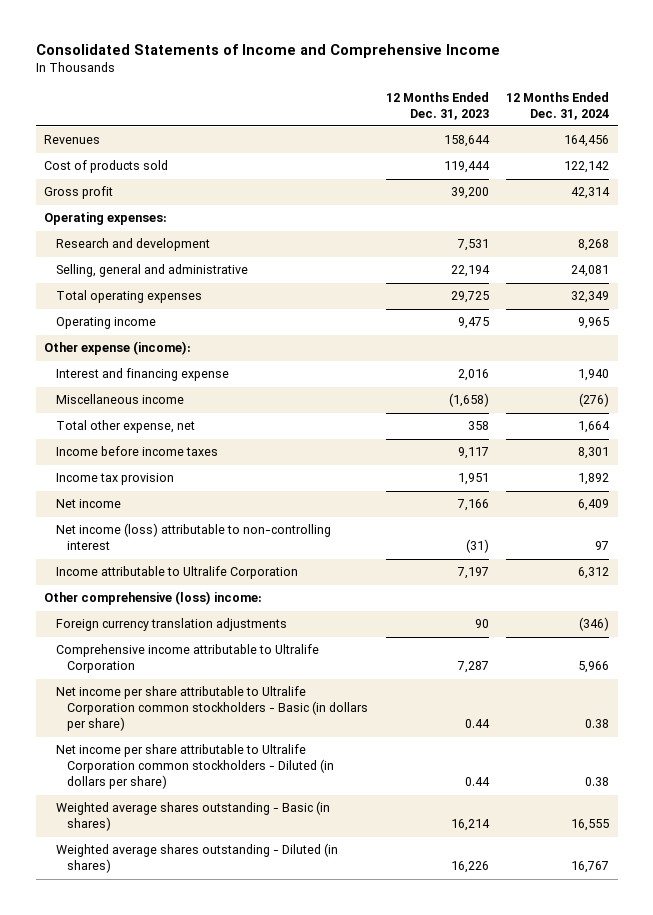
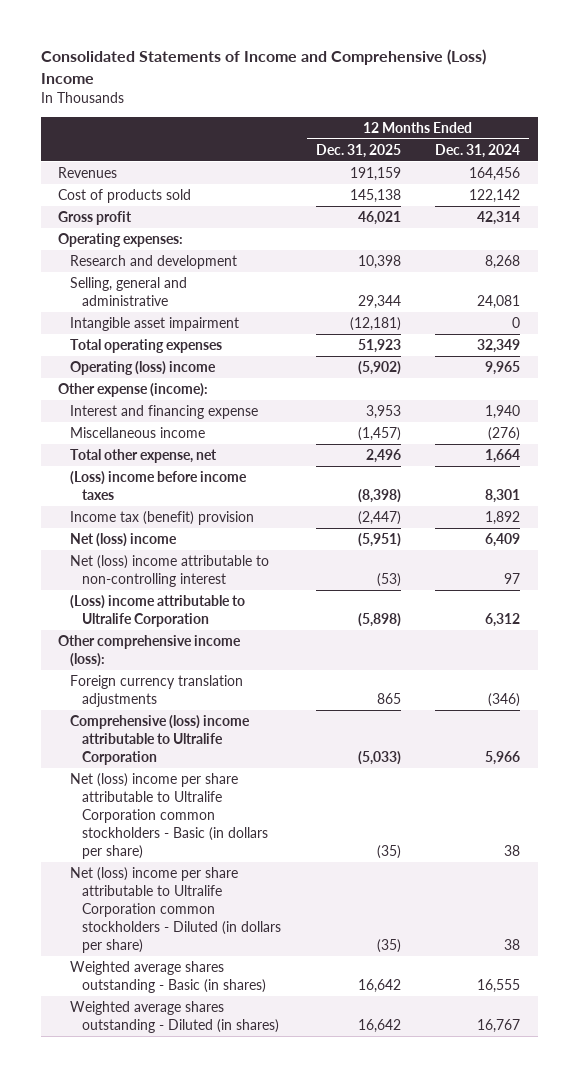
[35,44,500,59] Consolidated Statements of Income and Comprehensive Income -> [40,49,486,85] Consolidated Statements of Income and Comprehensive (Loss) Income
[385,91,489,120] 12 Months Ended Dec. 31, 2023 -> none
none -> [315,143,401,158] Dec. 31, 2025
none -> [70,316,240,331] Intangible asset impairment
[55,317,156,330] Operating income -> [70,360,217,375] Operating (loss) income
[55,446,218,457] Income before income taxes -> [70,470,248,500] (Loss) income before income taxes
[55,473,174,486] Income tax provision -> [70,510,255,525] Income tax (benefit) provision
[55,499,121,509] Net income -> [70,532,178,547] Net (loss) income
[55,523,331,551] Net income (loss) attributable to non-controlling interest -> [70,554,270,587] Net (loss) income attributable to non-controlling interest
[55,566,298,580] Income attributable to Ultralife Corporation -> [70,594,246,627] (Loss) income attributable to Ultralife Corporation
[44,591,263,606] Other comprehensive (loss) income: -> [57,634,241,667] Other comprehensive income (loss):
[55,644,319,674] Comprehensive income attributable to Ultralife Corporation -> [70,714,251,765] Comprehensive (loss) income attributable to Ultralife Corporation
[55,686,369,732] Net income per share attributable to Ultralife Corporation common stockholders - Basic (in dollars per share) -> [70,772,269,859] Net (loss) income per share attributable to Ultralife Corporation common stockholders - Basic (in dollars per share)
[585,719,610,729] 0.38 -> [504,844,521,856] 38
[55,744,335,790] Net income per share attributable to Ultralife Corporation common stockholders - Diluted (in dollars per share) -> [70,866,282,953] Net (loss) income per share attributable to Ultralife Corporation common stockholders - Diluted (in dollars per share)
[585,777,610,787] 0.38 -> [504,938,521,950] 38

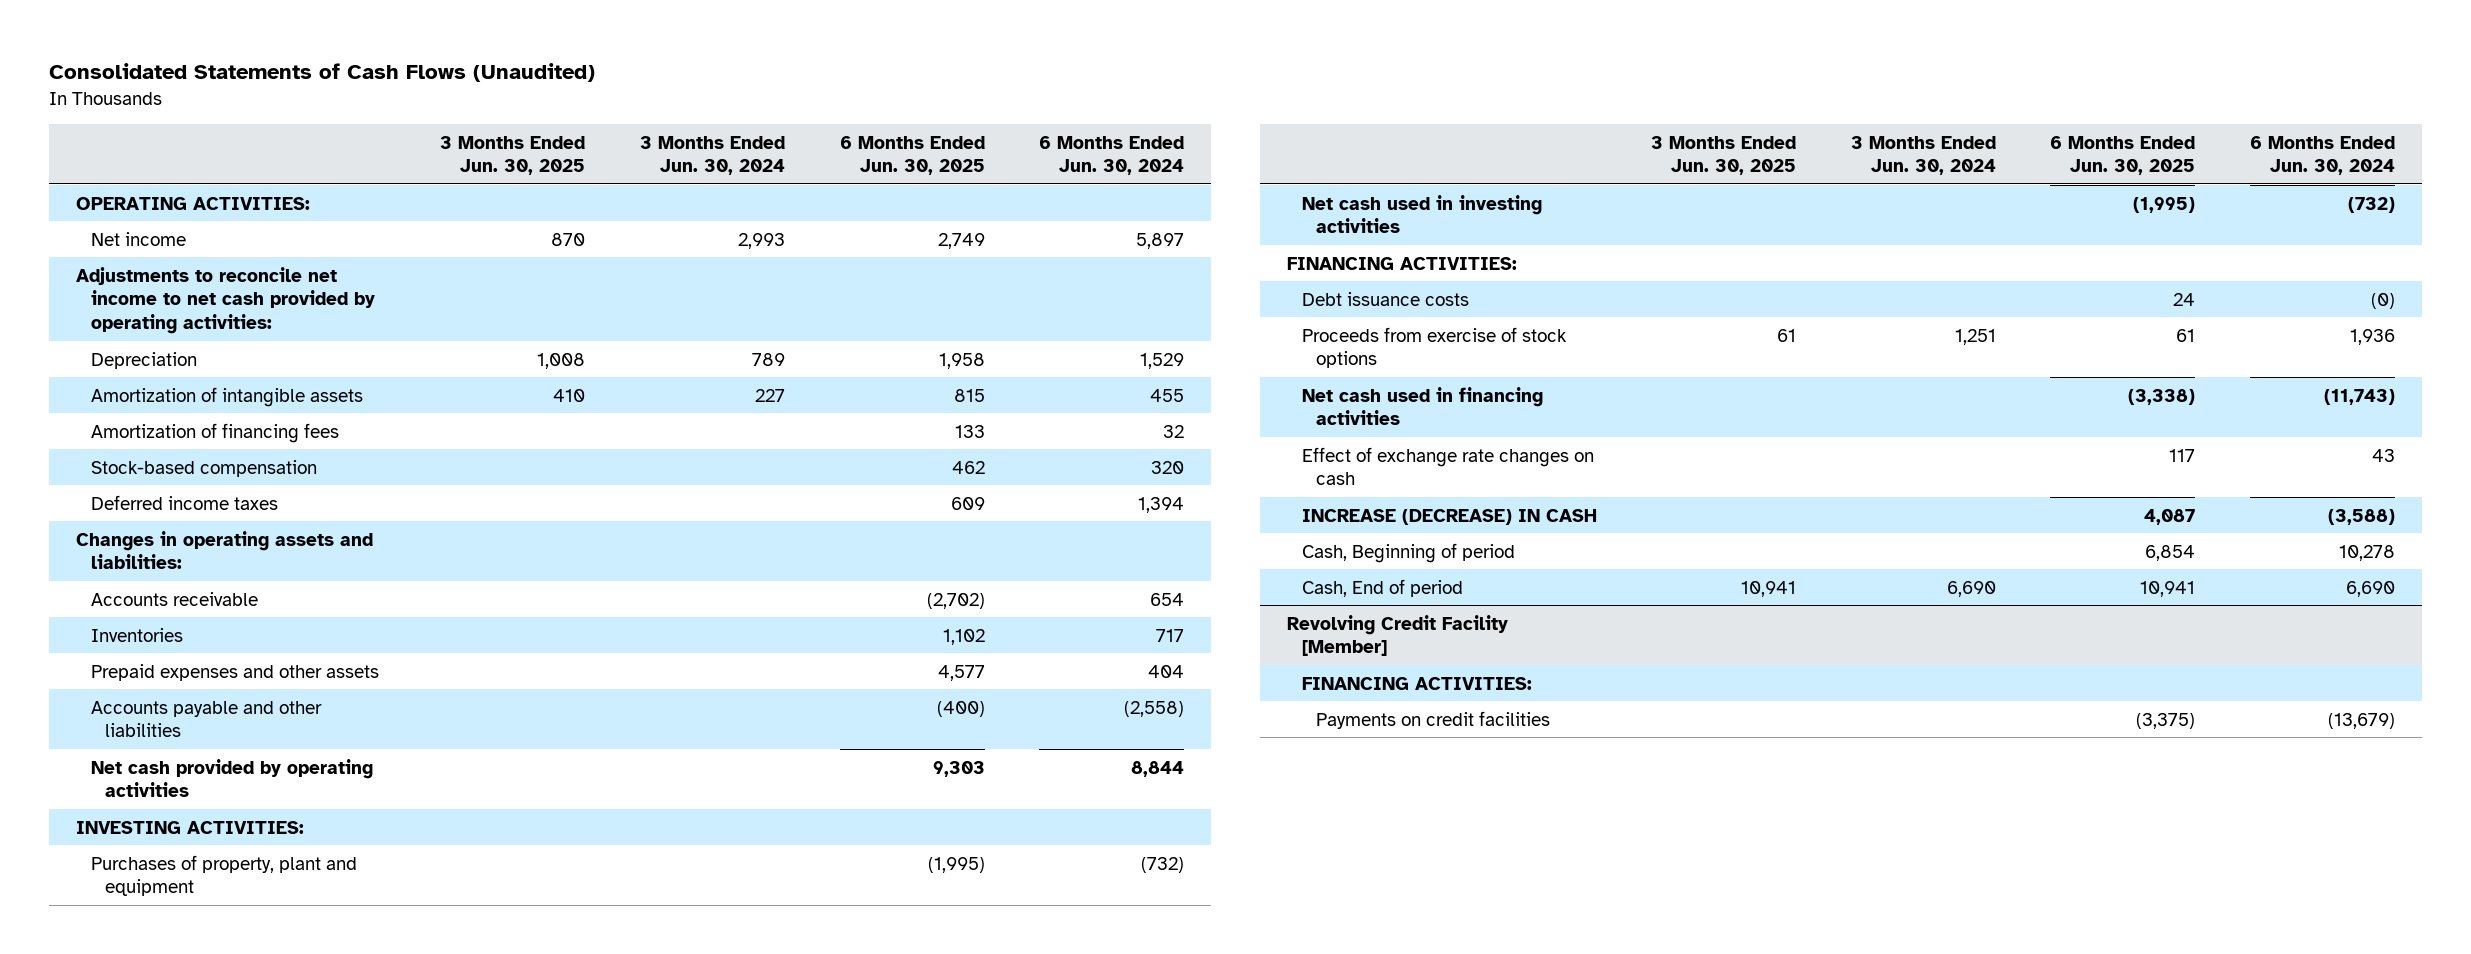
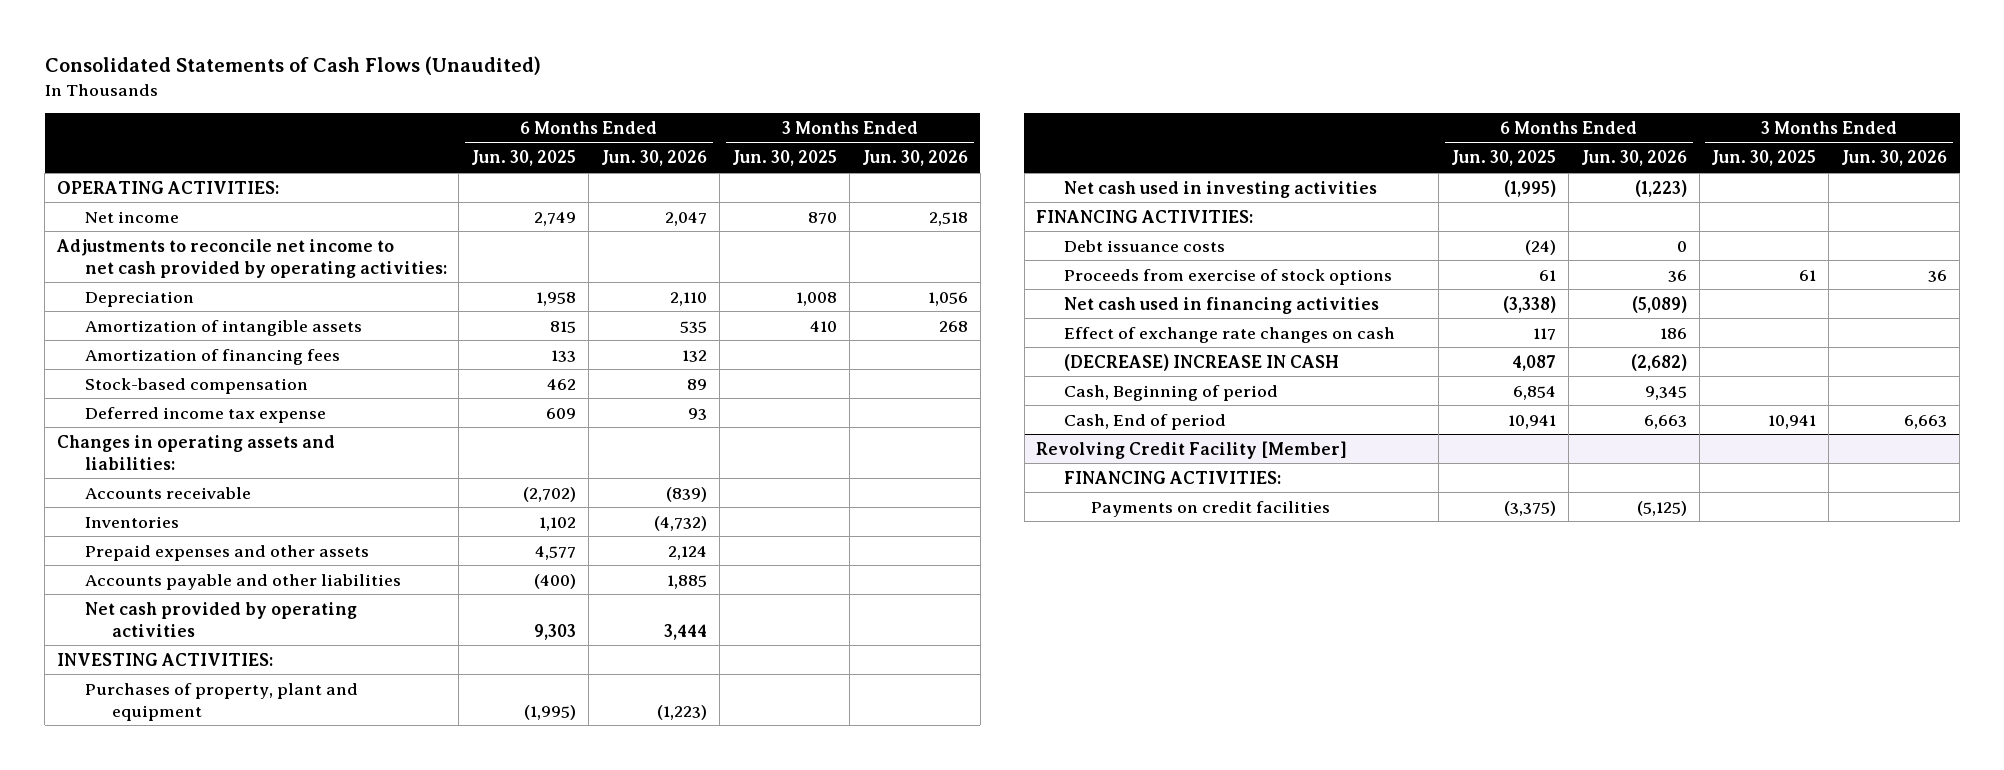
[639,135,785,176] 3 Months Ended Jun. 30, 2024 -> none
[1039,135,1185,176] 6 Months Ended Jun. 30, 2024 -> none
none -> [601,150,708,167] Jun. 30, 2026
none -> [861,150,968,167] Jun. 30, 2026
[90,494,278,510] Deferred income taxes -> [84,406,326,423] Deferred income tax expense
[2173,292,2196,306] 24 -> [1524,239,1556,255] (24)
[1301,508,1597,525] INCREASE (DECREASE) IN CASH -> [1063,353,1339,371] (DECREASE) INCREASE IN CASH

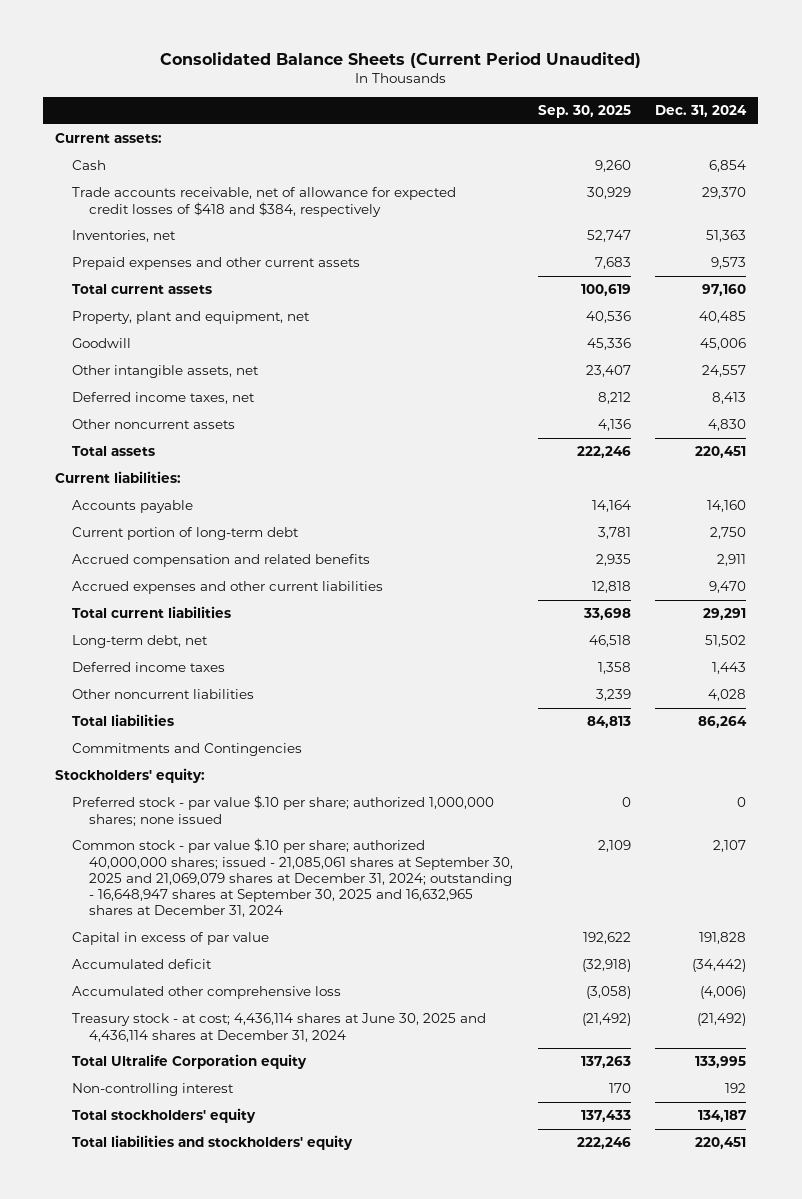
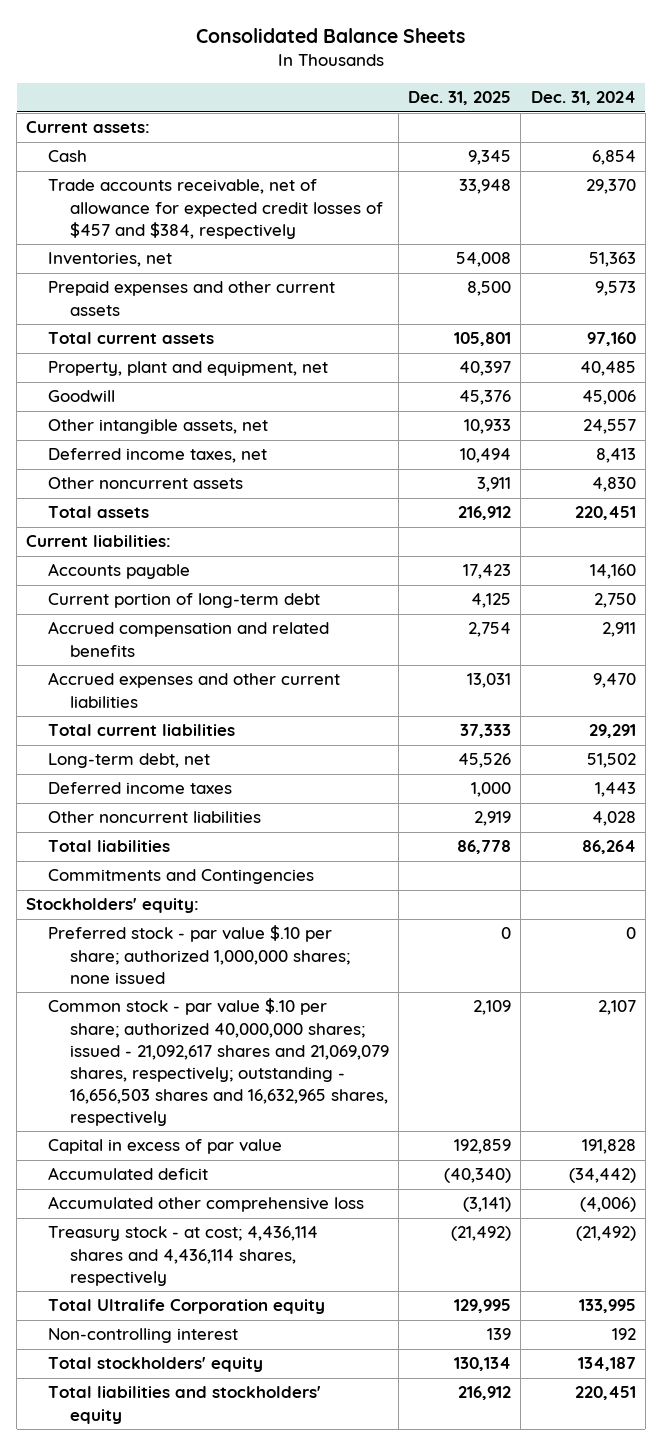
[159,51,641,68] Consolidated Balance Sheets (Current Period Unaudited) -> [196,28,466,44] Consolidated Balance Sheets
[537,105,631,119] Sep. 30, 2025 -> none
none -> [408,91,512,106] Dec. 31, 2025
[72,187,457,217] Trade accounts receivable, net of allowance for expected credit losses of $418 and $384, respectively -> [47,179,383,239] Trade accounts receivable, net of allowance for expected credit losses of $457 and $384, respectively
[72,838,513,918] Common stock - par value $.10 per share; authorized 40,000,000 shares; issued - 21,085,061 shares at September 30, 2025 and 21,069,079 shares at December 31, 2024; outstanding - 16,648,947 shares at September 30, 2025 and 16,632,965 shares at December 31, 2024 -> [47,998,389,1126] Common stock - par value $.10 per share; authorized 40,000,000 shares; issued - 21,092,617 shares and 21,069,079 shares, respectively; outstanding - 16,656,503 shares and 16,632,965 shares, respectively
[72,1013,487,1042] Treasury stock - at cost; 4,436,114 shares at June 30, 2025 and 4,436,114 shares at December 31, 2024 -> [47,1226,318,1286] Treasury stock - at cost; 4,436,114 shares and 4,436,114 shares, respectively

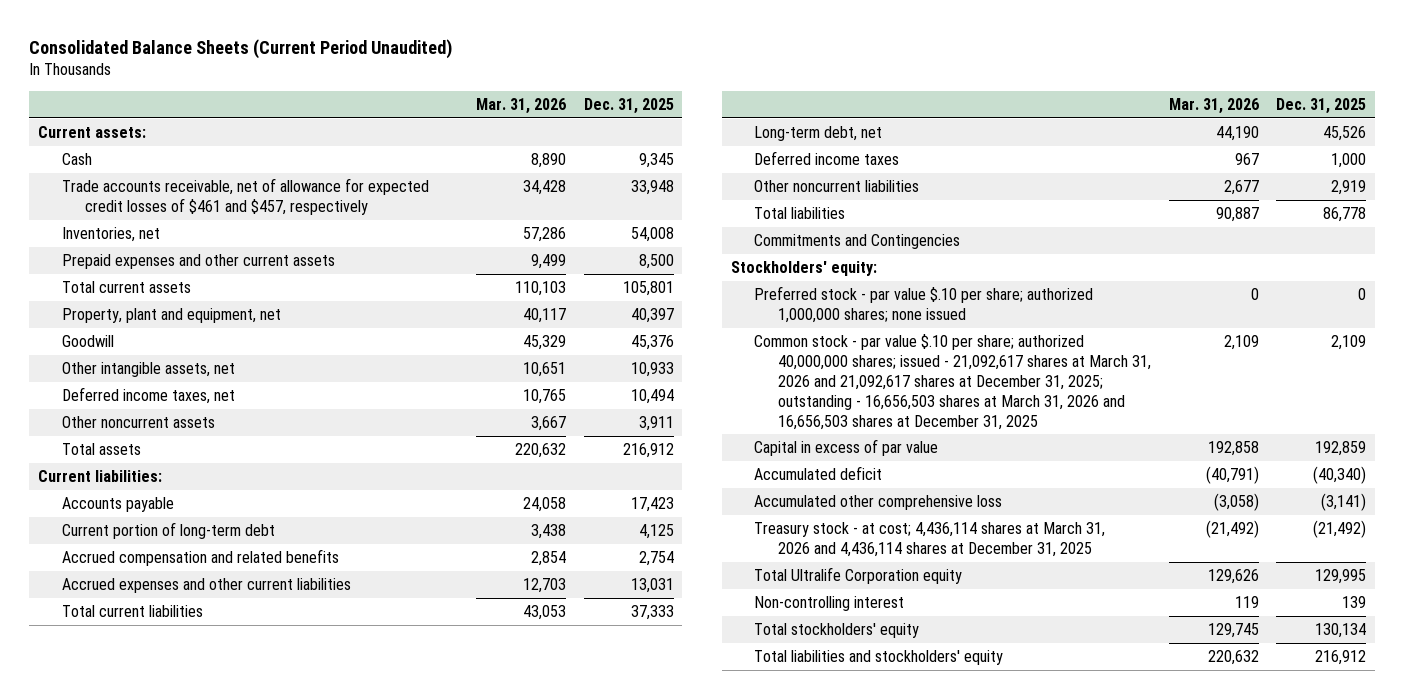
[196,28,466,44] Consolidated Balance Sheets -> [29,38,453,59] Consolidated Balance Sheets (Current Period Unaudited)
[530,91,636,106] Dec. 31, 2024 -> none
none -> [475,97,566,114] Mar. 31, 2026
[47,179,383,239] Trade accounts receivable, net of allowance for expected credit losses of $457 and $384, respectively -> [61,178,429,215] Trade accounts receivable, net of allowance for expected credit losses of $461 and $457, respectively
[47,998,389,1126] Common stock - par value $.10 per share; authorized 40,000,000 shares; issued - 21,092,617 shares and 21,069,079 shares, respectively; outstanding - 16,656,503 shares and 16,632,965 shares, respectively -> [754,334,1152,430] Common stock - par value $.10 per share; authorized 40,000,000 shares; issued - 21,092,617 shares at March 31, 2026 and 21,092,617 shares at December 31, 2025; outstanding - 16,656,503 shares at March 31, 2026 and 16,656,503 shares at December 31, 2025
[47,1226,318,1286] Treasury stock - at cost; 4,436,114 shares and 4,436,114 shares, respectively -> [754,522,1106,557] Treasury stock - at cost; 4,436,114 shares at March 31, 2026 and 4,436,114 shares at December 31, 2025

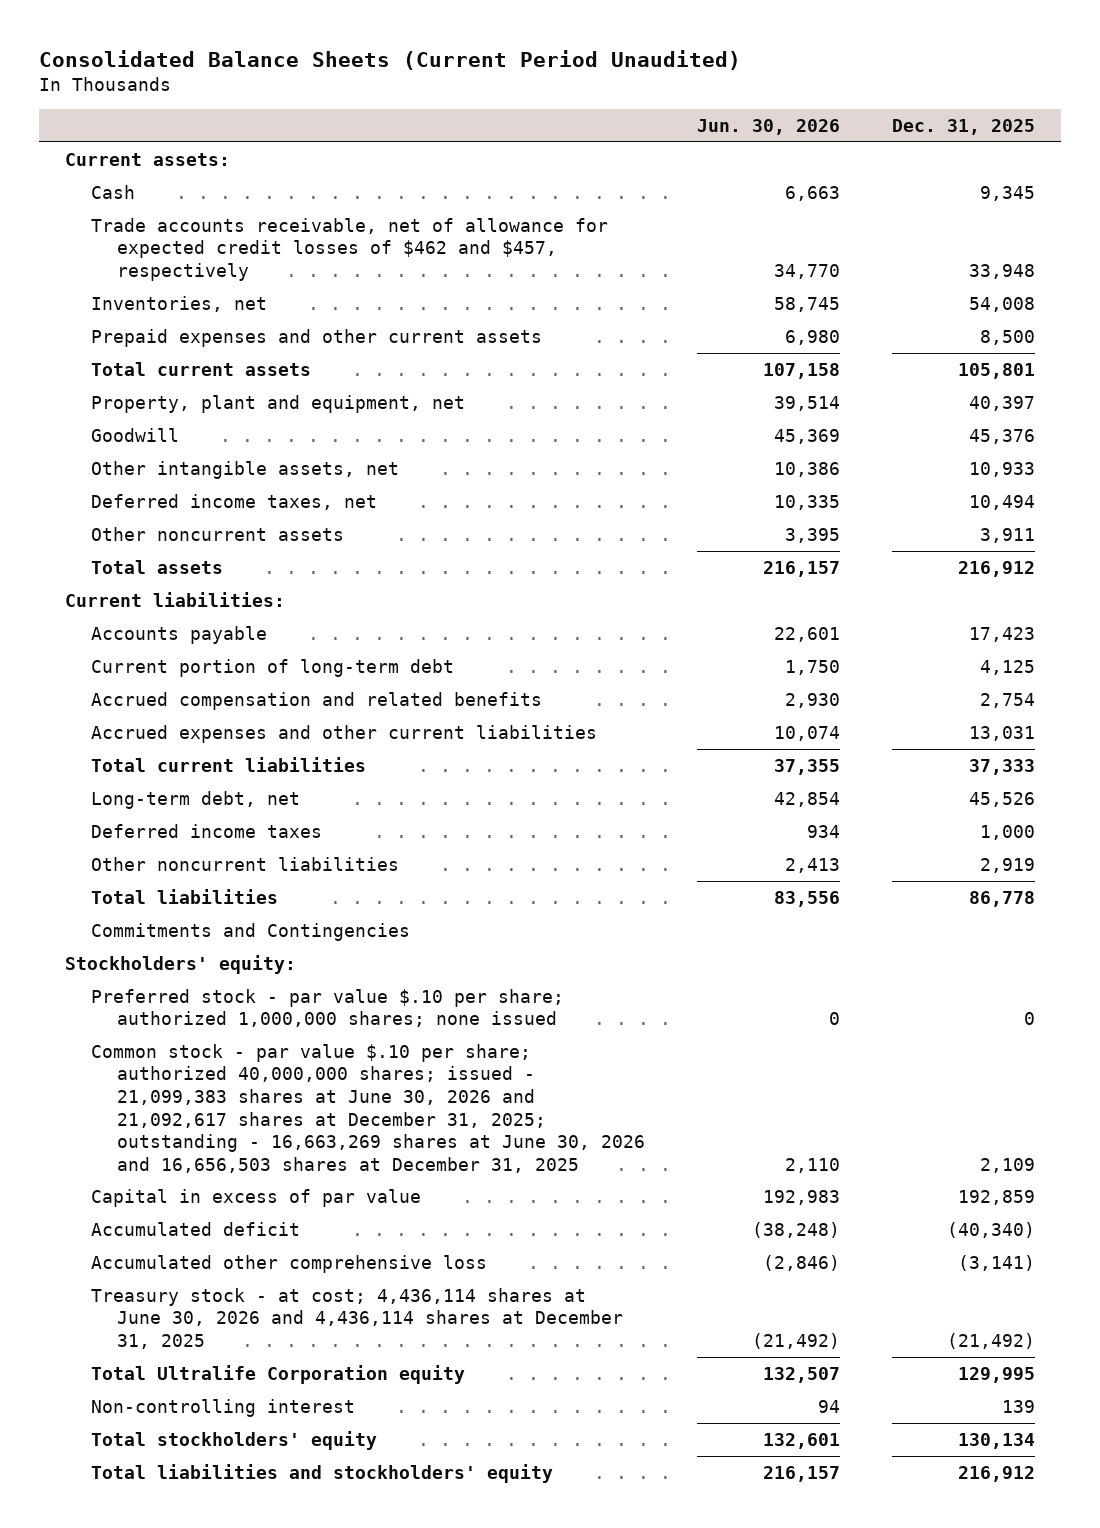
[475,97,566,114] Mar. 31, 2026 -> none
none -> [697,119,841,136] Jun. 30, 2026
[61,178,429,215] Trade accounts receivable, net of allowance for expected credit losses of $461 and $457, respectively -> [90,217,608,282] Trade accounts receivable, net of allowance for expected credit losses of $462 and $457, respectively
[754,334,1152,430] Common stock - par value $.10 per share; authorized 40,000,000 shares; issued - 21,092,617 shares at March 31, 2026 and 21,092,617 shares at December 31, 2025; outstanding - 16,656,503 shares at March 31, 2026 and 16,656,503 shares at December 31, 2025 -> [90,1043,646,1173] Common stock - par value $.10 per share; authorized 40,000,000 shares; issued - 21,099,383 shares at June 30, 2026 and 21,092,617 shares at December 31, 2025; outstanding - 16,663,269 shares at June 30, 2026 and 16,656,503 shares at December 31, 2025
[754,522,1106,557] Treasury stock - at cost; 4,436,114 shares at March 31, 2026 and 4,436,114 shares at December 31, 2025 -> [90,1287,624,1350] Treasury stock - at cost; 4,436,114 shares at June 30, 2026 and 4,436,114 shares at December 31, 2025

